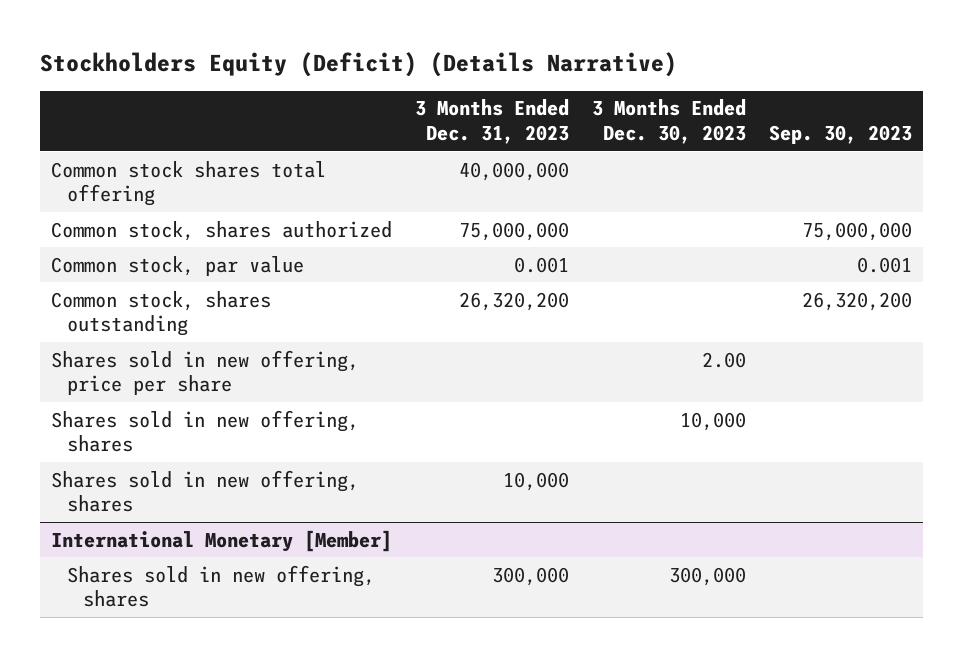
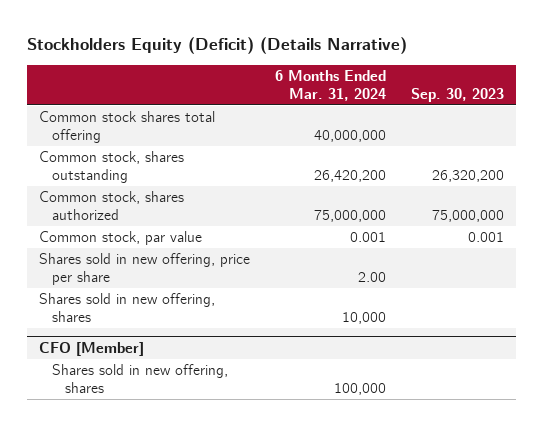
[414,99,569,145] 3 Months Ended Dec. 31, 2023 -> none
[591,99,746,145] 3 Months Ended Dec. 30, 2023 -> none
none -> [275,70,387,101] 6 Months Ended Mar. 31, 2024
[51,290,272,337] Common stock, shares outstanding -> [39,151,185,183] Common stock, shares outstanding
[51,469,360,513] Shares sold in new offering, shares -> none
[51,529,393,552] International Monetary [Member] -> none
[66,564,375,608] Shares sold in new offering, shares -> none
none -> [39,341,145,356] CFO [Member]
none -> [51,364,228,393] Shares sold in new offering, shares

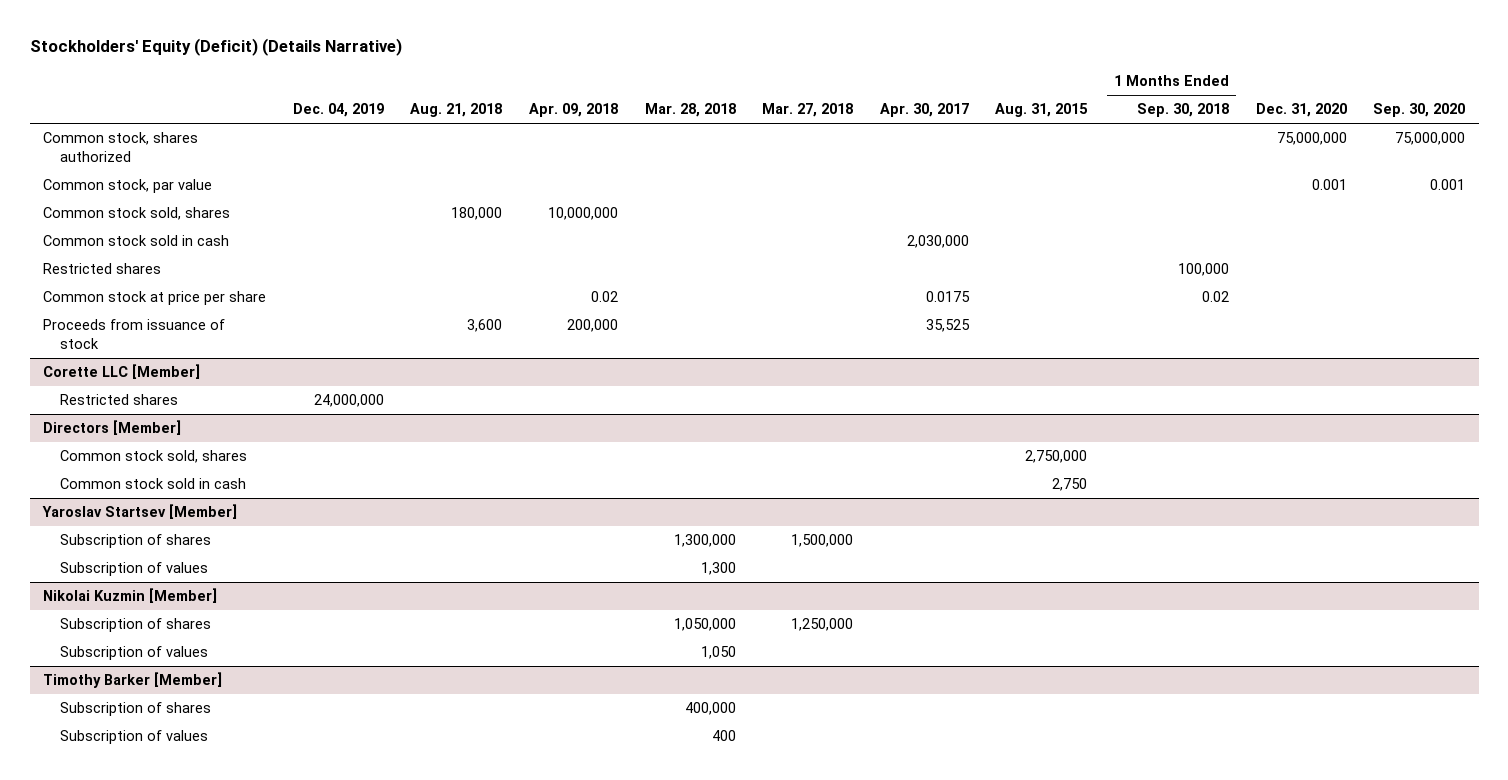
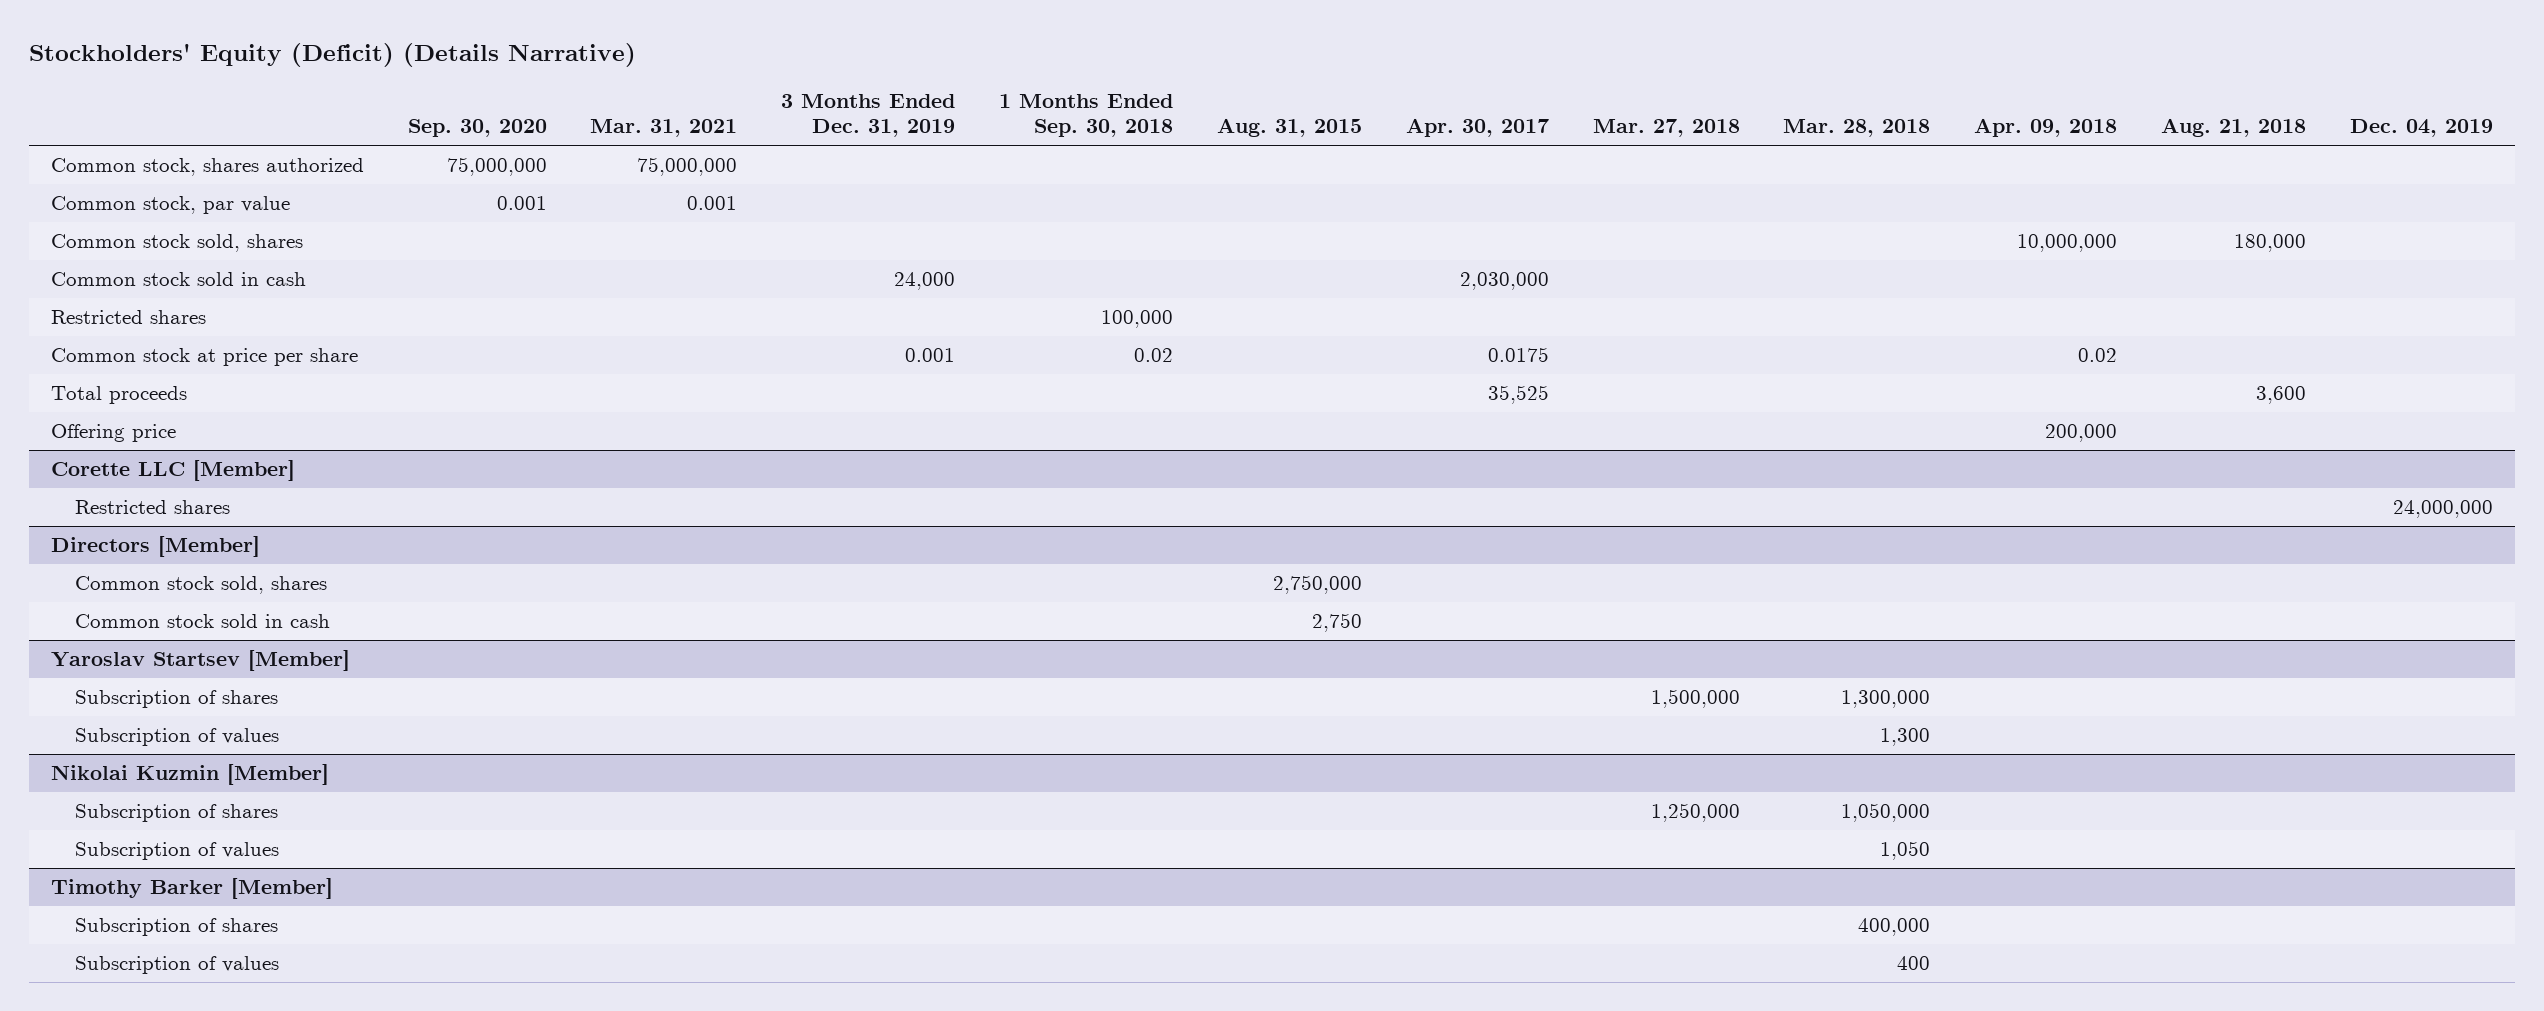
[1255,103,1347,118] Dec. 31, 2020 -> none
none -> [590,119,738,138] Mar. 31, 2021
none -> [781,93,956,138] 3 Months Ended Dec. 31, 2019
[42,319,225,350] Proceeds from issuance of stock -> none
none -> [50,386,187,405] Total proceeds
none -> [50,424,176,443] Offering price

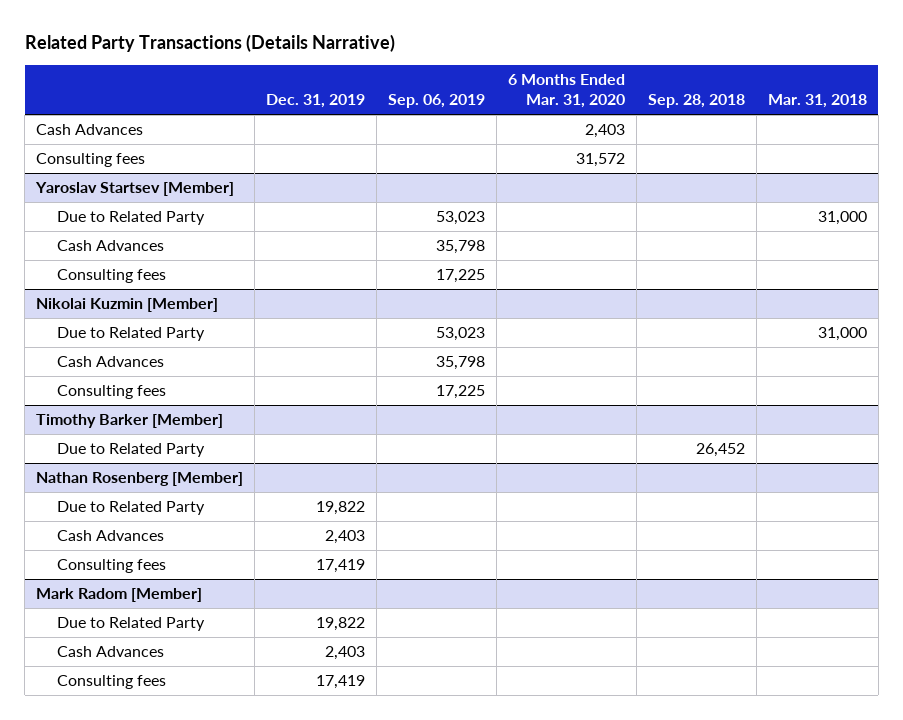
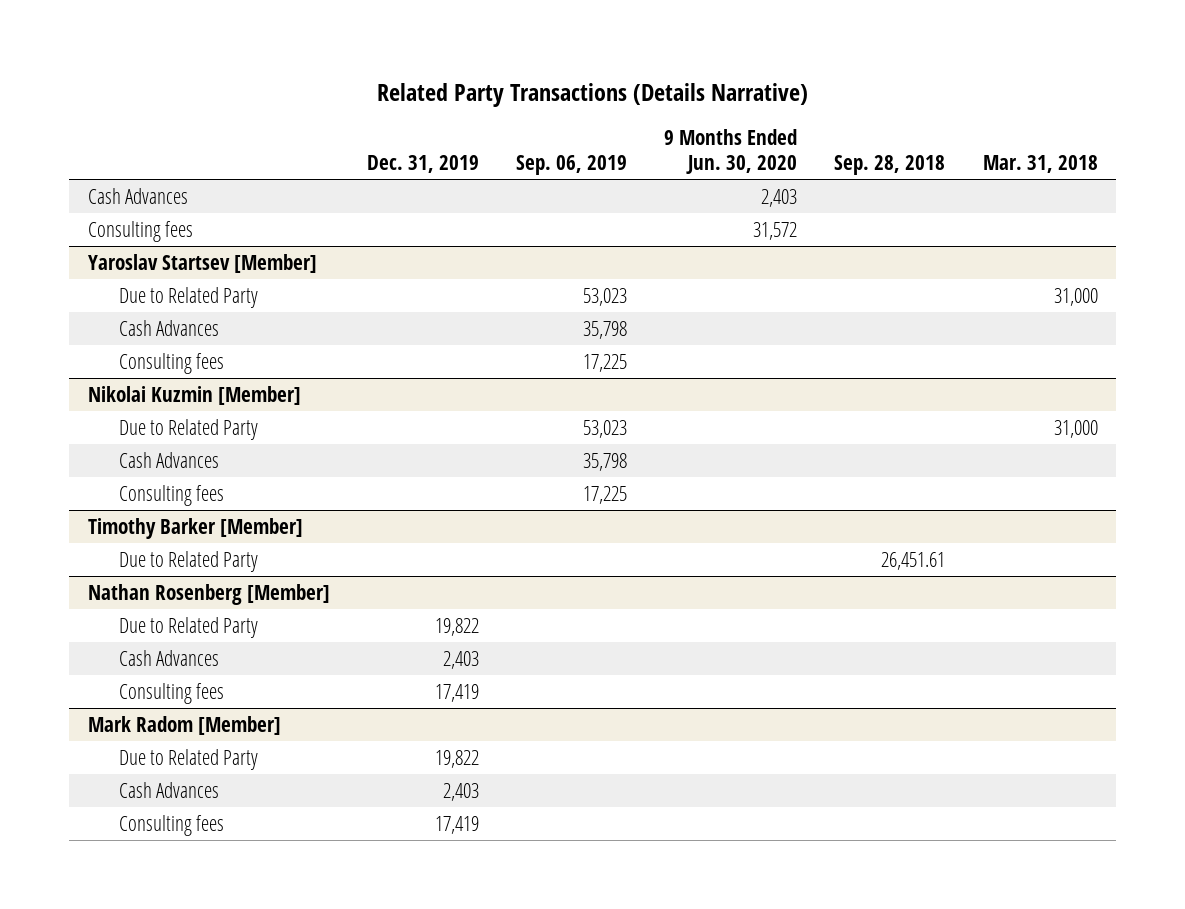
[507,74,625,109] 6 Months Ended Mar. 31, 2020 -> none
none -> [664,129,798,175] 9 Months Ended Jun. 30, 2020
[695,443,745,458] 26,452 -> [881,551,946,570] 26,451.61

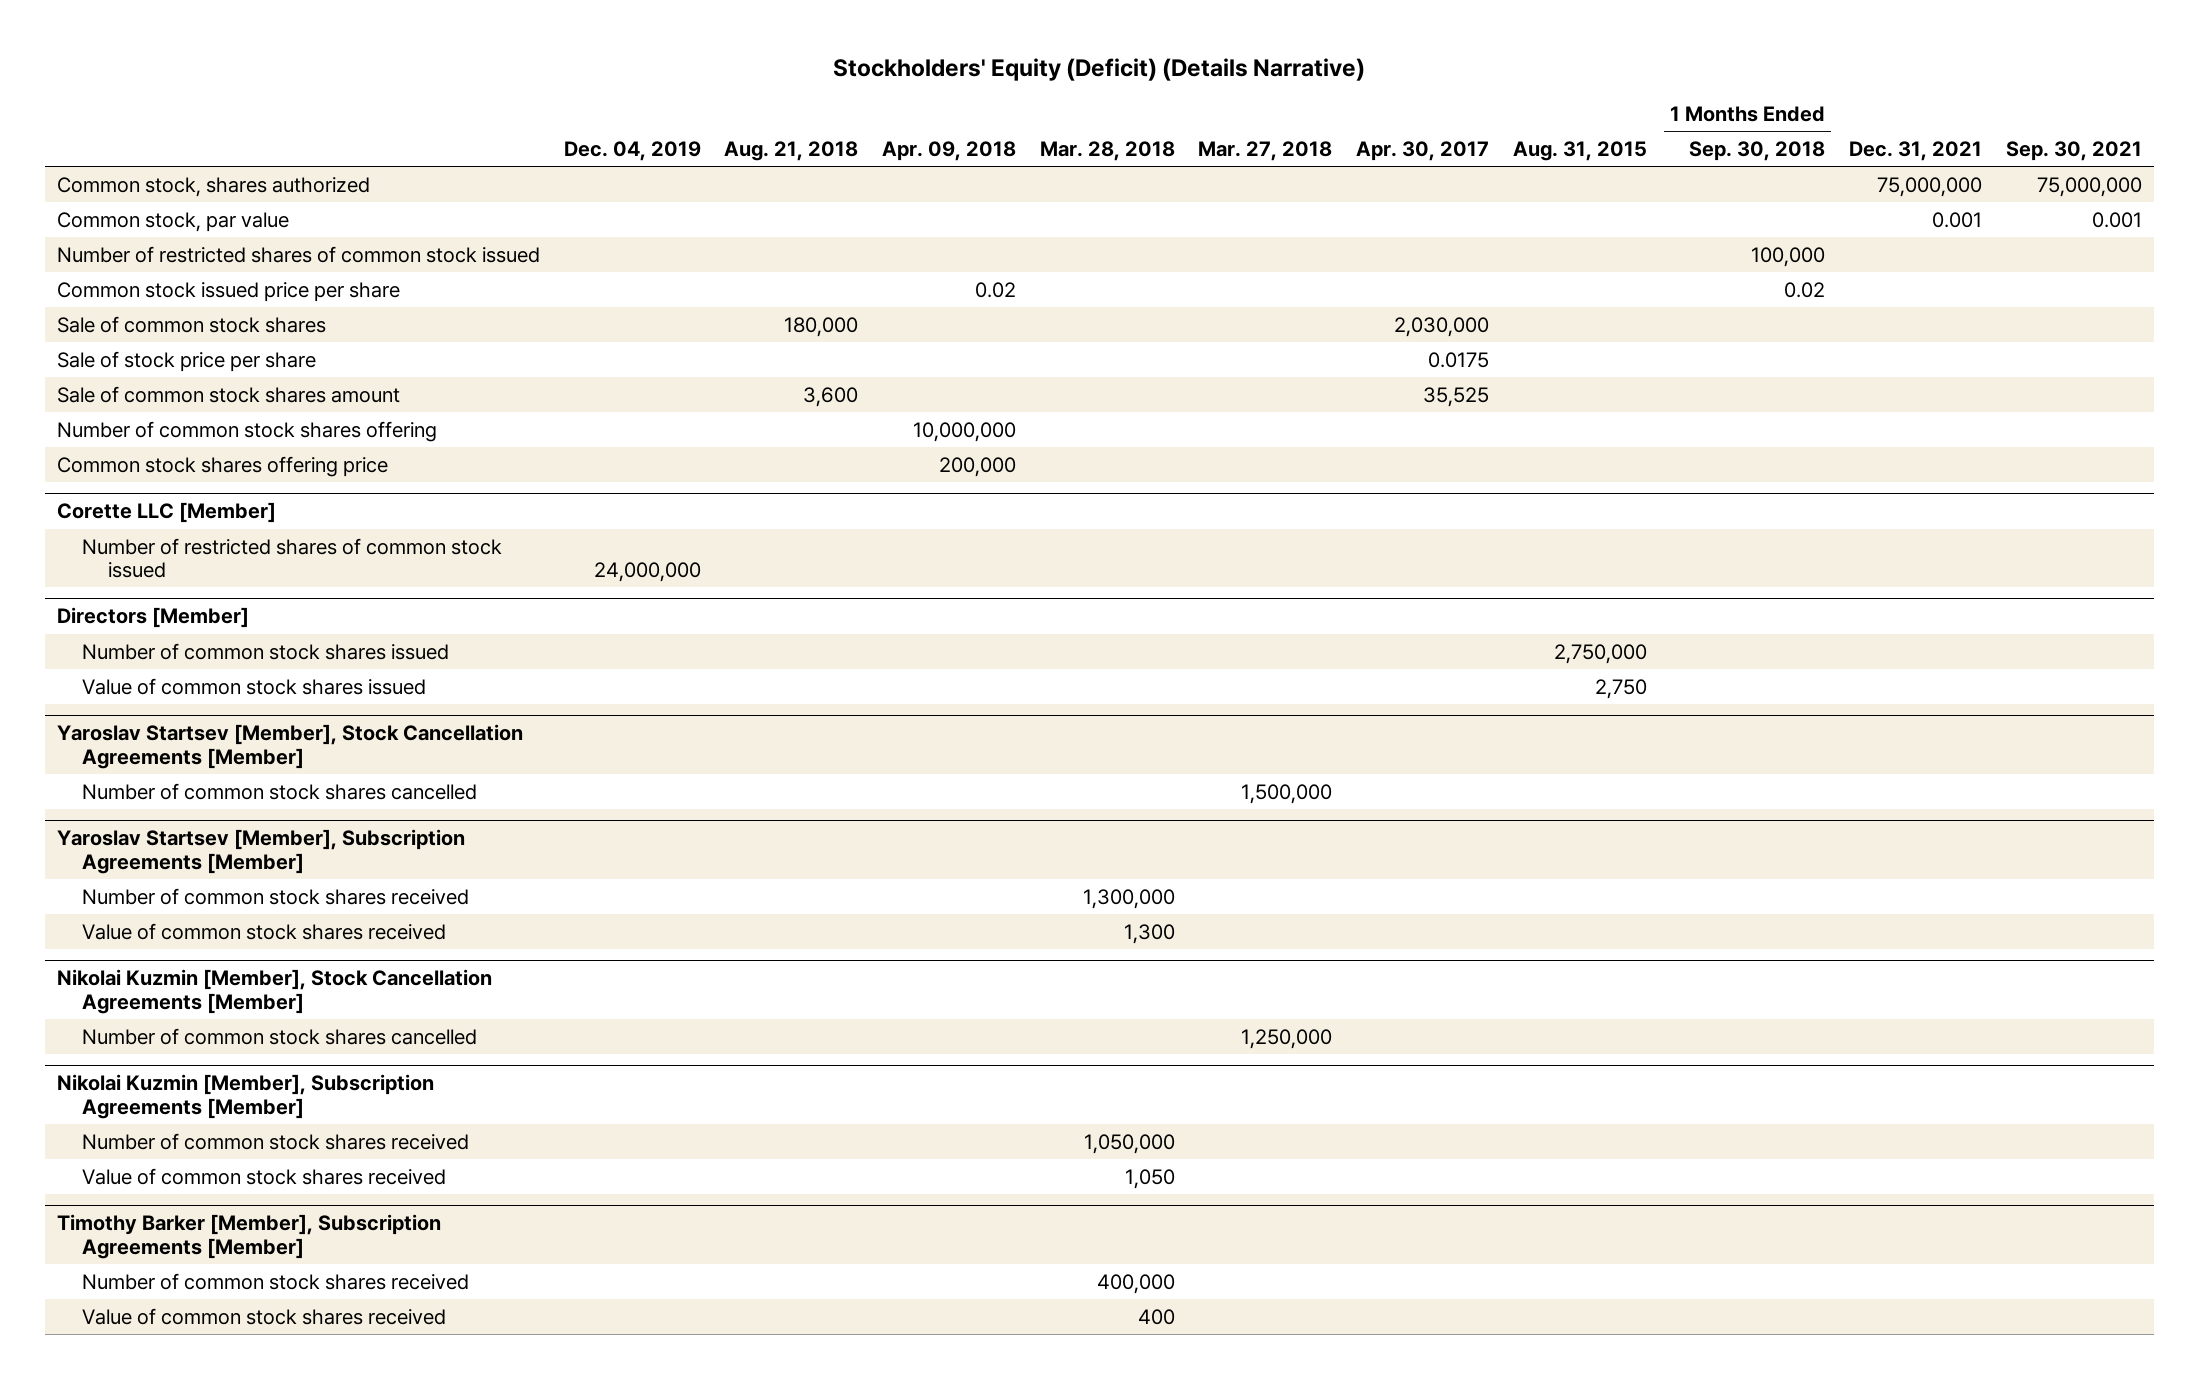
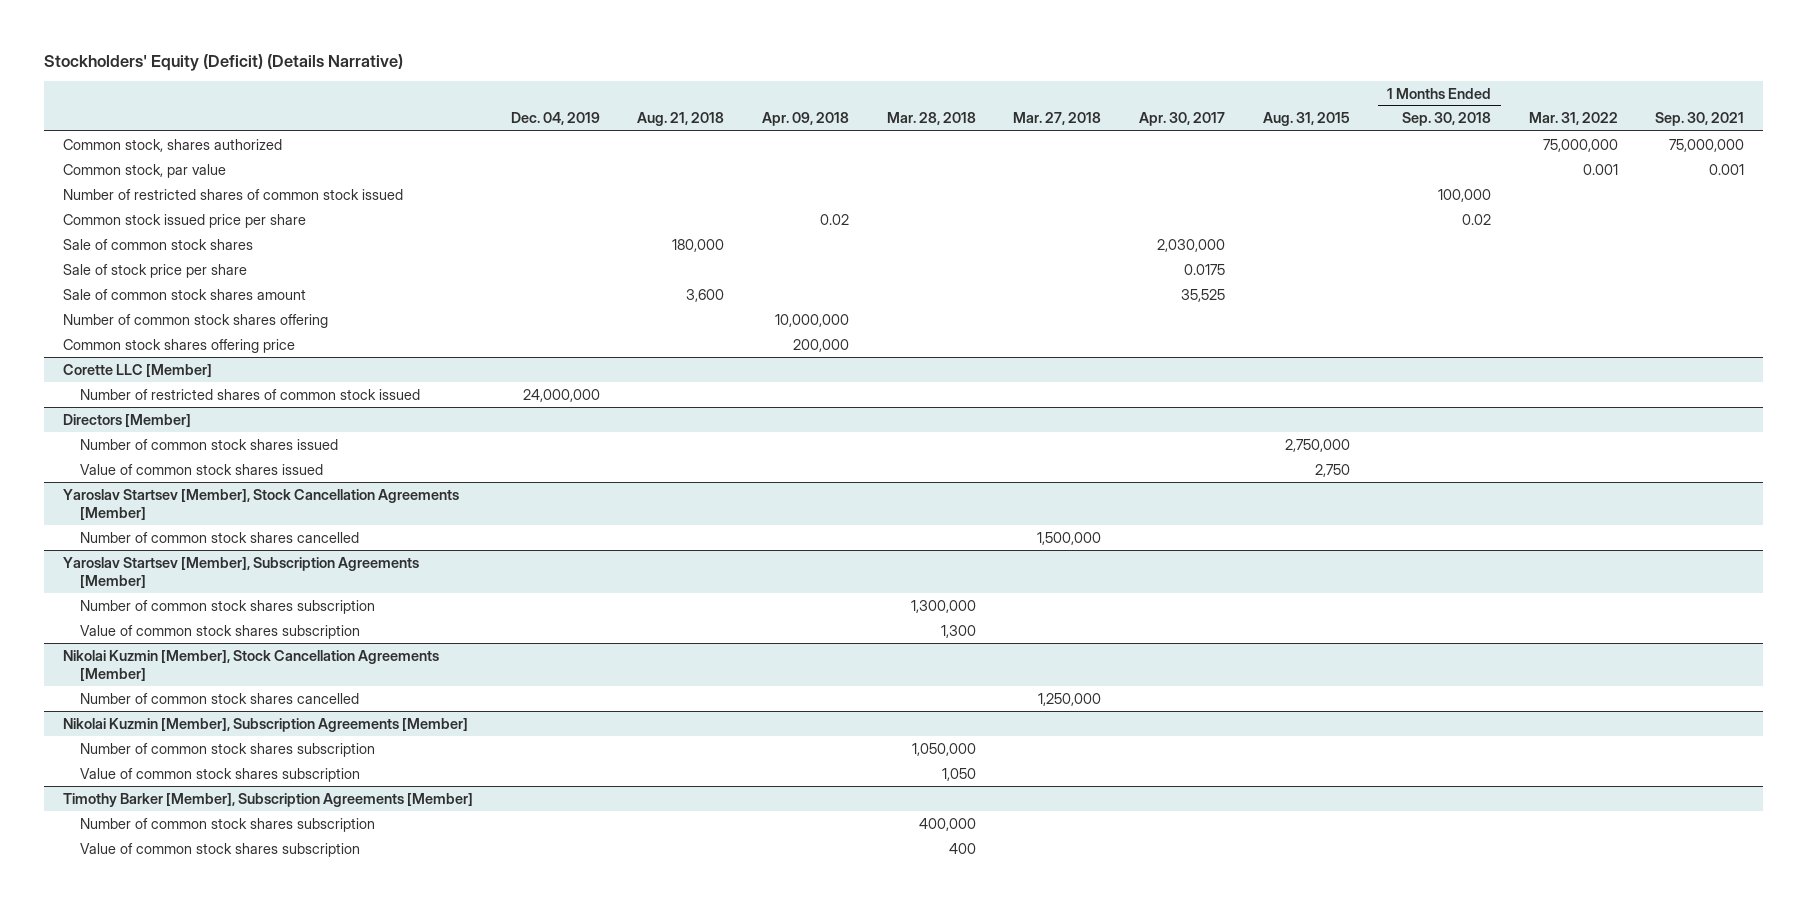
[1848,141,1982,162] Dec. 31, 2021 -> none
none -> [1528,112,1618,126] Mar. 31, 2022
[82,887,470,905] Number of common stock shares received -> [80,599,376,614] Number of common stock shares subscription
[82,922,447,940] Value of common stock shares received -> [80,624,361,639] Value of common stock shares subscription
[82,1132,470,1150] Number of common stock shares received -> [80,742,376,757] Number of common stock shares subscription
[82,1167,447,1185] Value of common stock shares received -> [80,767,361,782] Value of common stock shares subscription
[82,1272,470,1290] Number of common stock shares received -> [80,817,376,832] Number of common stock shares subscription
[82,1307,447,1325] Value of common stock shares received -> [80,842,361,857] Value of common stock shares subscription

